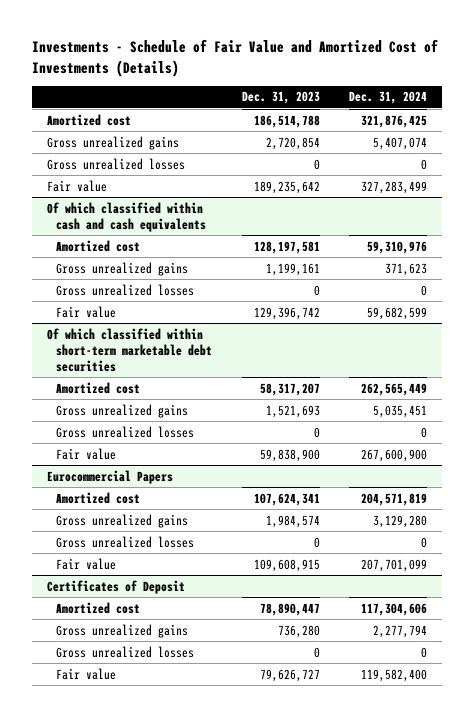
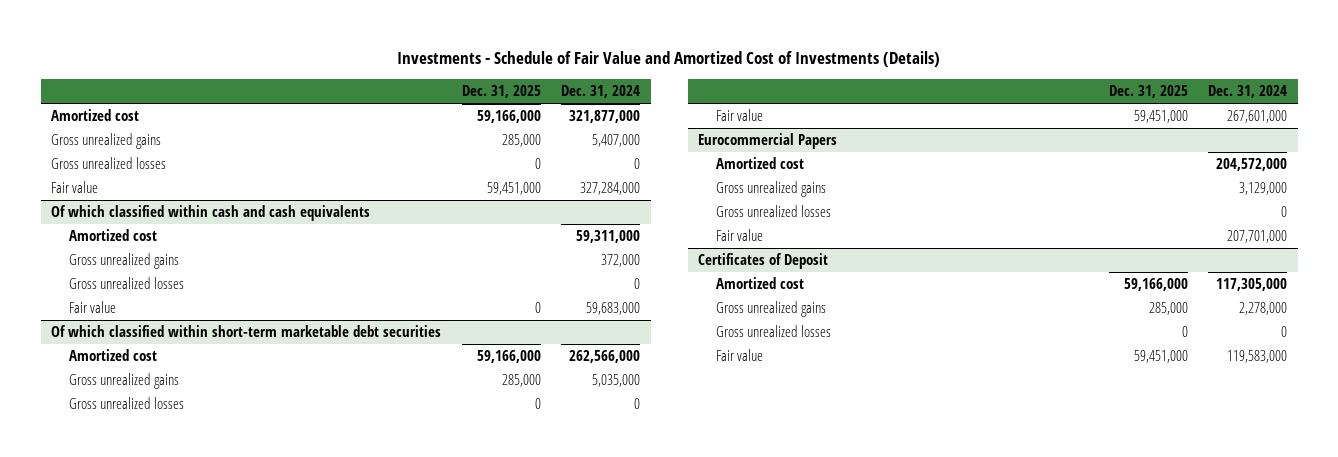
[241,91,320,105] Dec. 31, 2023 -> none
none -> [461,85,541,99] Dec. 31, 2025
[361,114,428,128] 321,876,425 -> [569,110,641,124] 321,877,000
[373,136,428,150] 5,407,074 -> [592,134,641,148] 5,407,000
[361,180,428,194] 327,283,499 -> [580,182,641,196] 327,284,000
[367,240,428,254] 59,310,976 -> [576,230,641,244] 59,311,000
[385,262,428,276] 371,623 -> [601,254,641,268] 372,000
[367,306,428,320] 59,682,599 -> [586,302,641,316] 59,683,000
[361,382,428,396] 262,565,449 -> [569,350,641,364] 262,566,000
[373,404,428,418] 5,035,451 -> [592,374,641,388] 5,035,000
[361,448,428,462] 267,600,900 -> [1227,110,1288,124] 267,601,000
[361,492,428,506] 204,571,819 -> [1216,158,1288,172] 204,572,000
[373,514,428,528] 3,129,280 -> [1239,182,1288,196] 3,129,000
[361,558,428,572] 207,701,099 -> [1227,230,1288,244] 207,701,000
[361,602,428,616] 117,304,606 -> [1216,278,1288,292] 117,305,000
[373,624,428,638] 2,277,794 -> [1239,302,1288,316] 2,278,000
[361,668,428,682] 119,582,400 -> [1227,350,1288,364] 119,583,000

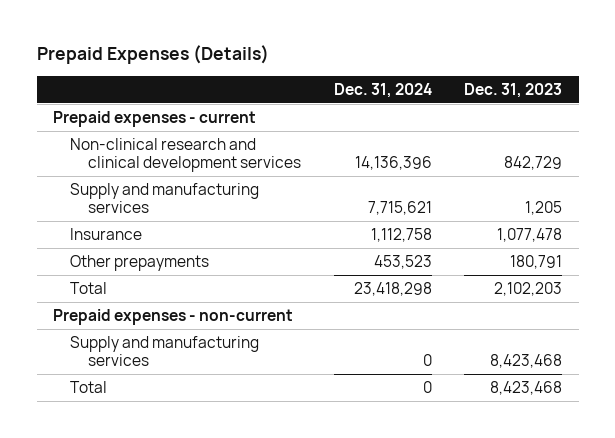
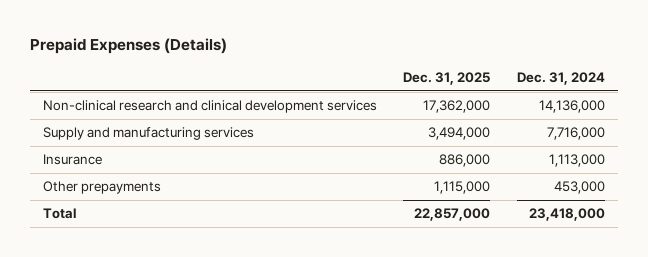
[464,82,563,98] Dec. 31, 2023 -> none
none -> [403,72,491,86] Dec. 31, 2025
[52,111,256,128] Prepaid expenses - current -> none
[52,309,293,326] Prepaid expenses - non-current -> none
[70,336,260,367] Supply and manufacturing services -> none
[70,381,108,394] Total -> none
[354,156,432,171] 14,136,396 -> [538,100,605,114] 14,136,000
[367,201,432,216] 7,715,621 -> [546,127,605,141] 7,716,000
[370,228,432,243] 1,112,758 -> [548,154,605,168] 1,113,000
[373,255,432,270] 453,523 -> [553,181,605,195] 453,000
[353,282,432,297] 23,418,298 -> [528,208,605,222] 23,418,000

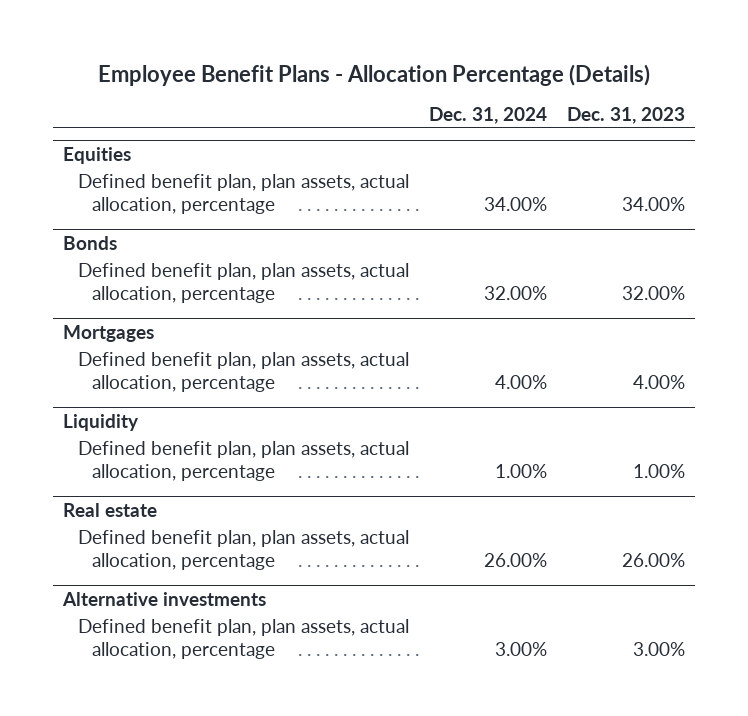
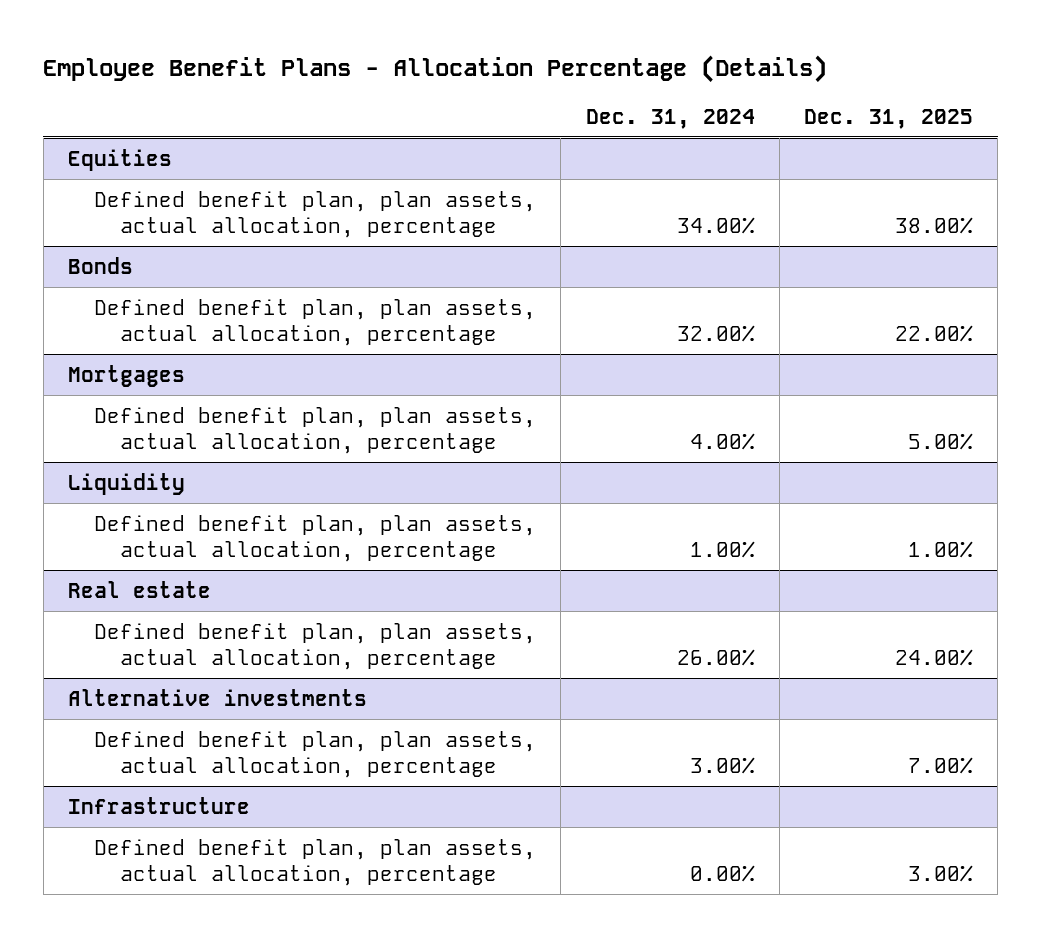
[567,106,686,124] Dec. 31, 2023 -> none
none -> [804,108,974,129] Dec. 31, 2025
none -> [67,796,250,814] Infrastructure
none -> [94,838,537,886] Defined benefit plan, plan assets, actual allocation, percentage

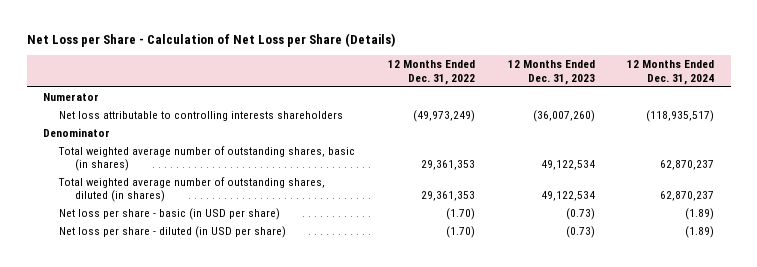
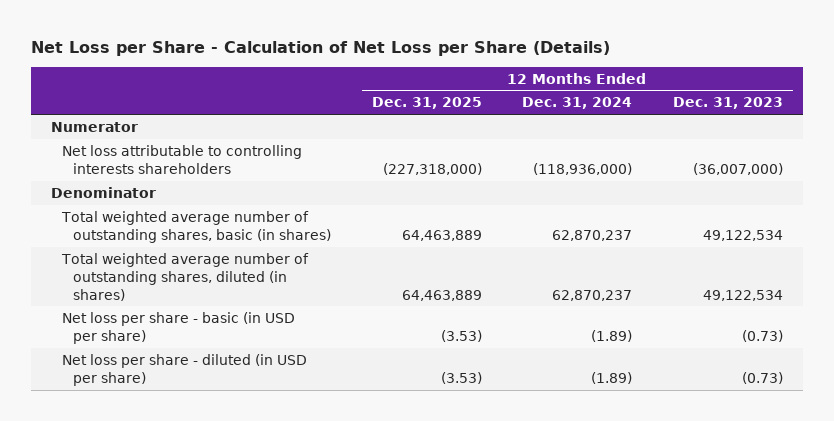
[387,60,475,85] 12 Months Ended Dec. 31, 2022 -> none
none -> [371,97,482,110] Dec. 31, 2025
[532,109,595,122] (36,007,260) -> [692,162,783,175] (36,007,000)
[646,109,715,122] (118,935,517) -> [533,162,633,175] (118,936,000)

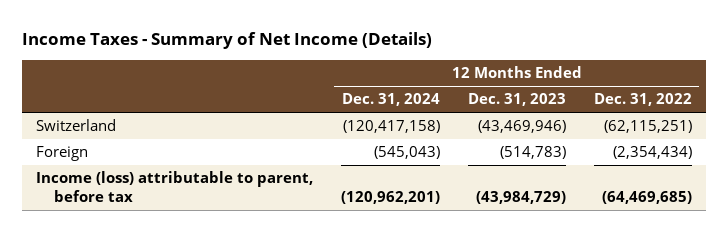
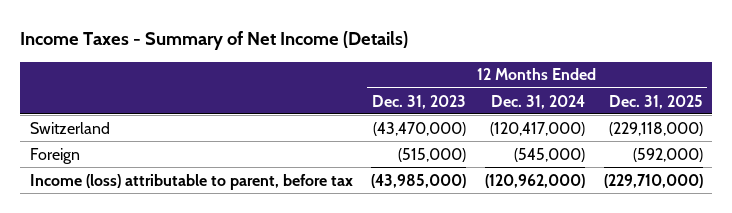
[594,93,693,107] Dec. 31, 2022 -> none
none -> [608,94,703,109] Dec. 31, 2025
[343,120,441,134] (120,417,158) -> [489,121,585,136] (120,417,000)
[478,120,567,134] (43,469,946) -> [373,121,467,136] (43,470,000)
[374,146,441,160] (545,043) -> [513,147,585,162] (545,000)
[500,146,567,160] (514,783) -> [398,147,467,162] (515,000)
[341,190,441,204] (120,962,201) -> [484,173,585,188] (120,962,000)
[476,190,567,204] (43,984,729) -> [371,173,467,188] (43,985,000)

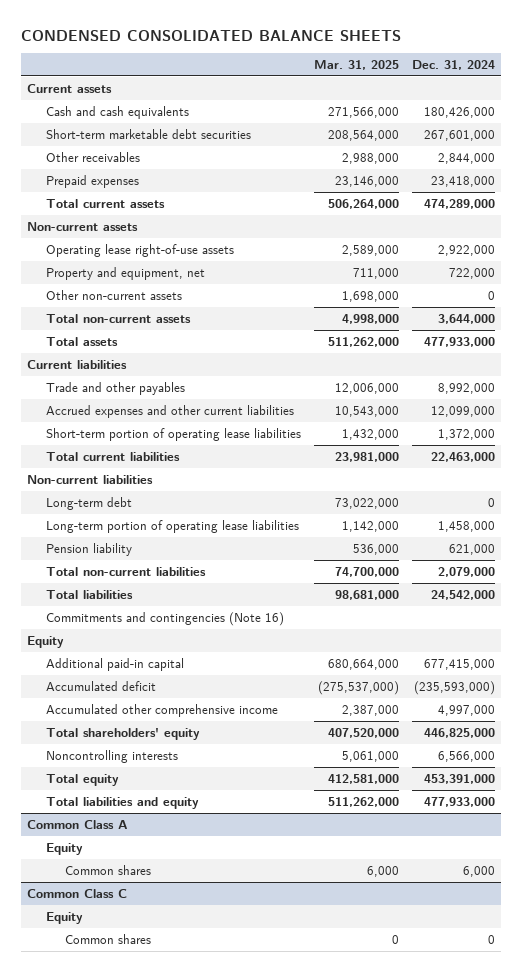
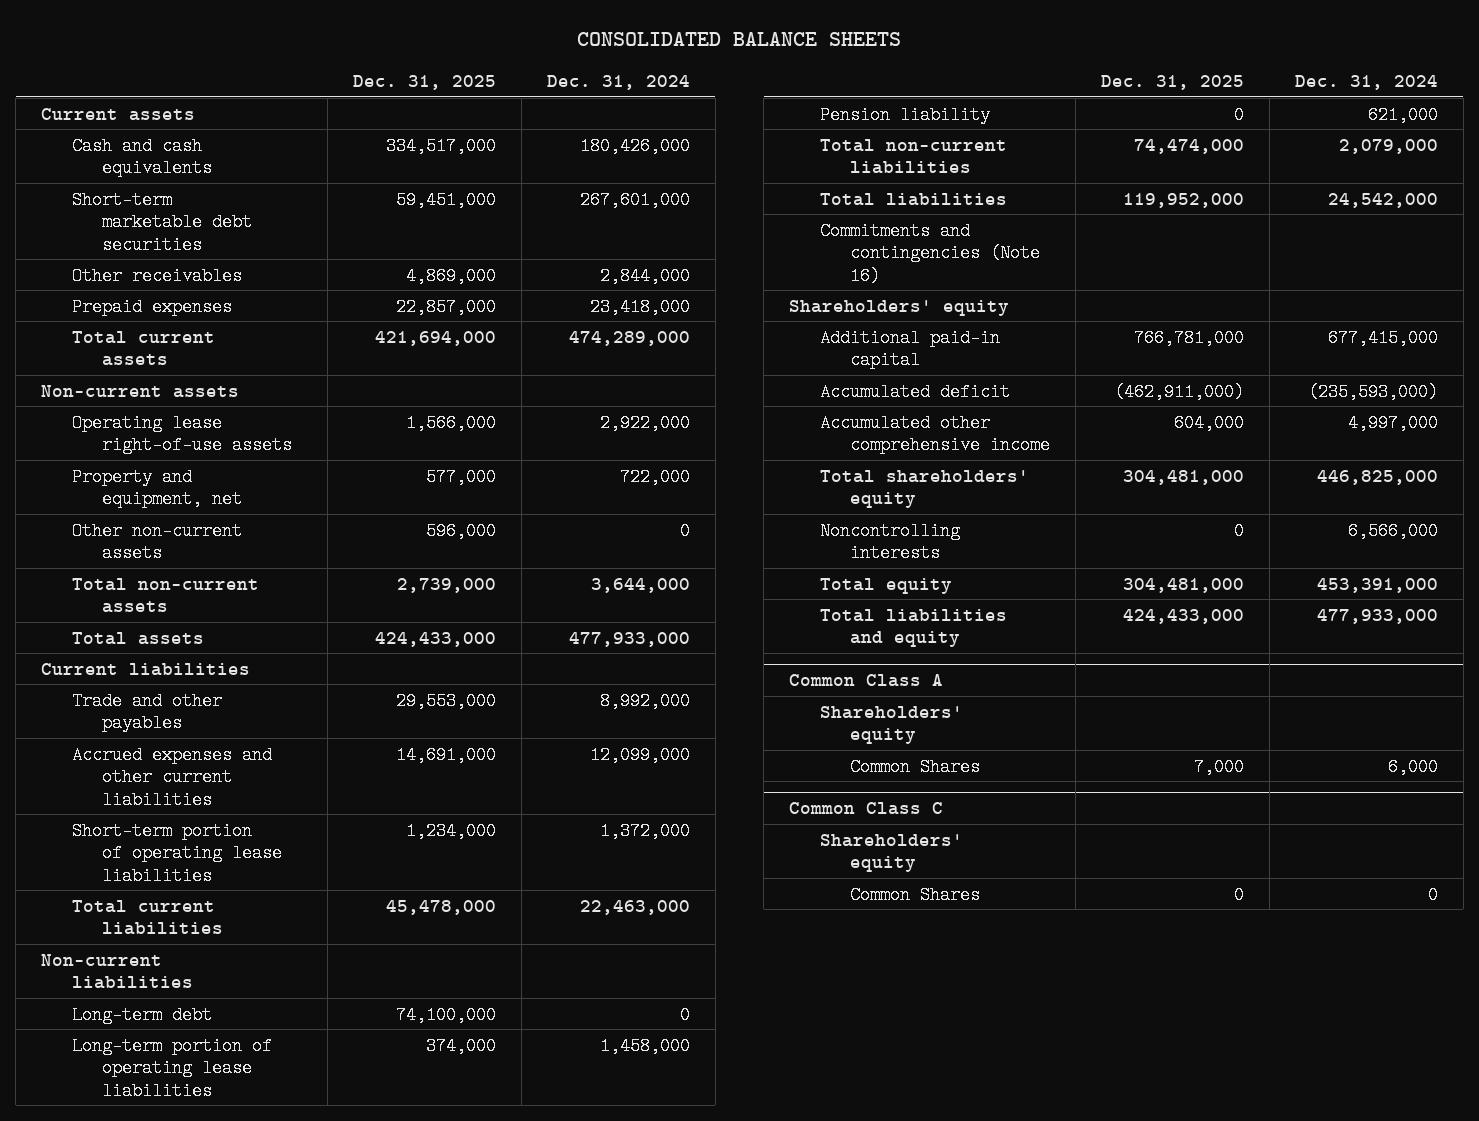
[21,29,402,41] CONDENSED CONSOLIDATED BALANCE SHEETS -> [577,32,902,47] CONSOLIDATED BALANCE SHEETS
[314,59,400,70] Mar. 31, 2025 -> none
none -> [353,75,497,91] Dec. 31, 2025
[27,635,65,648] Equity -> [789,299,1010,316] Shareholders' equity
[46,842,84,855] Equity -> [819,705,963,745] Shareholders' equity
[65,864,152,875] Common shares -> [850,757,981,776] Common Shares
[46,911,84,924] Equity -> [819,833,963,873] Shareholders' equity
[65,933,152,944] Common shares -> [850,885,981,904] Common Shares

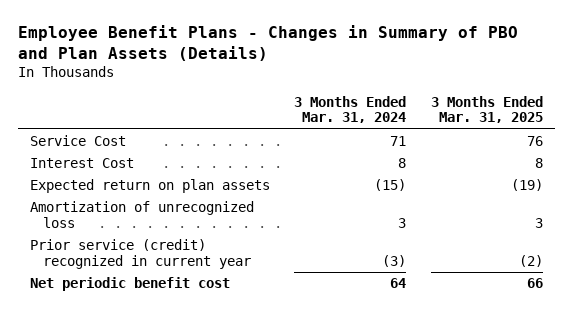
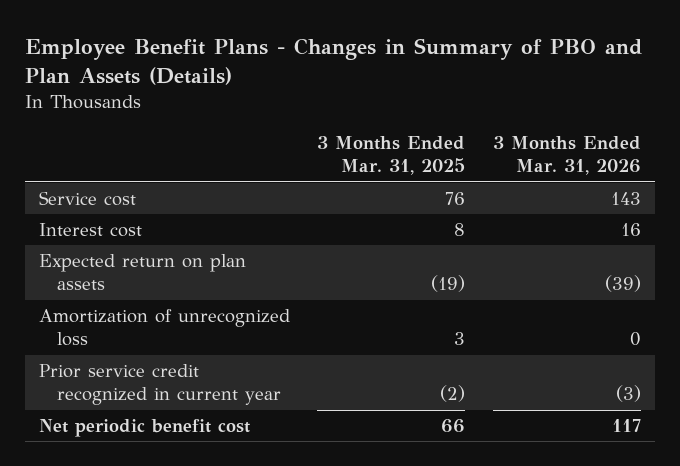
[294,95,407,124] 3 Months Ended Mar. 31, 2024 -> none
none -> [492,136,641,176] 3 Months Ended Mar. 31, 2026
[29,135,126,147] Service Cost -> [39,191,137,207] Service cost
[29,158,134,169] Interest Cost -> [39,223,143,238] Interest cost
[29,239,252,269] Prior service (credit) recognized in current year -> [39,364,282,406] Prior service credit recognized in current year

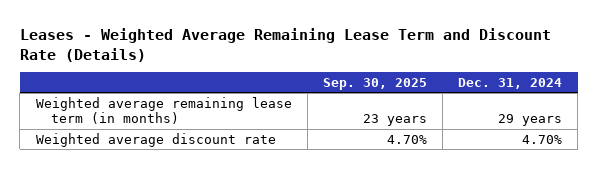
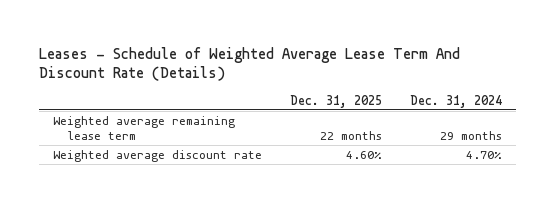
[19,27,551,62] Leases - Weighted Average Remaining Lease Term and Discount Rate (Details) -> [39,46,461,82] Leases - Schedule of Weighted Average Lease Term And Discount Rate (Details)
[322,78,427,91] Sep. 30, 2025 -> none
none -> [289,94,382,108] Dec. 31, 2025
[35,96,292,125] Weighted average remaining lease term (in months) -> [53,115,236,140] Weighted average remaining lease term
[498,114,563,127] 29 years -> [439,130,502,140] 29 months

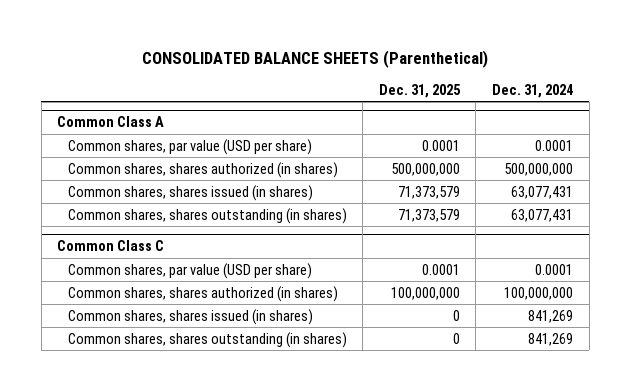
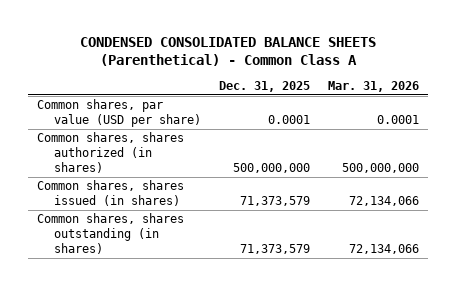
[142,49,489,68] CONSOLIDATED BALANCE SHEETS (Parenthetical) -> [80,36,377,66] CONDENSED CONSOLIDATED BALANCE SHEETS (Parenthetical) - Common Class A
[492,84,574,99] Dec. 31, 2024 -> none
none -> [327,81,419,93] Mar. 31, 2026
[57,116,165,128] Common Class A -> none
[57,240,165,252] Common Class C -> none
[67,262,312,279] Common shares, par value (USD per share) -> none
[67,285,338,302] Common shares, shares authorized (in shares) -> none
[67,308,313,325] Common shares, shares issued (in shares) -> none
[67,331,347,348] Common shares, shares outstanding (in shares) -> none

